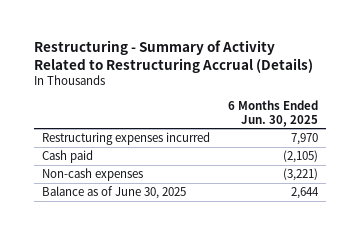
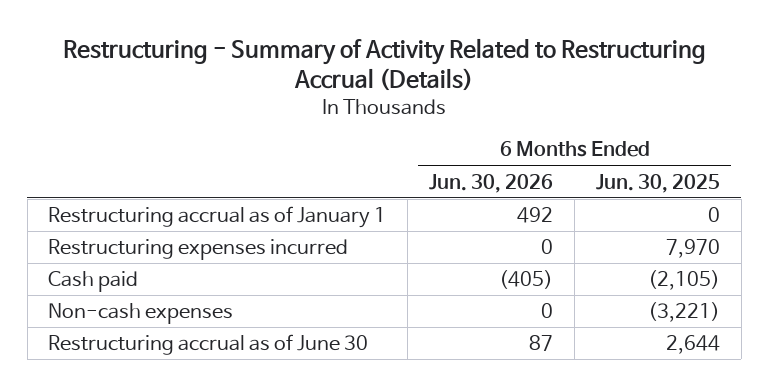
none -> [429,173,554,193] Jun. 30, 2026
none -> [48,206,387,229] Restructuring accrual as of January 1
[42,186,187,200] Balance as of June 30, 2025 -> [48,334,369,356] Restructuring accrual as of June 30

